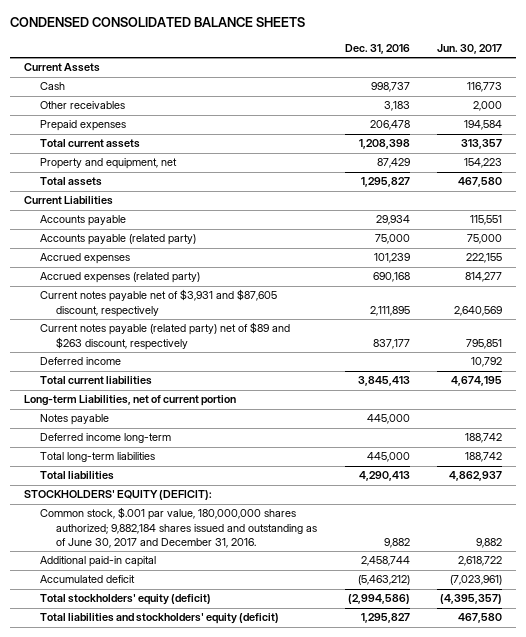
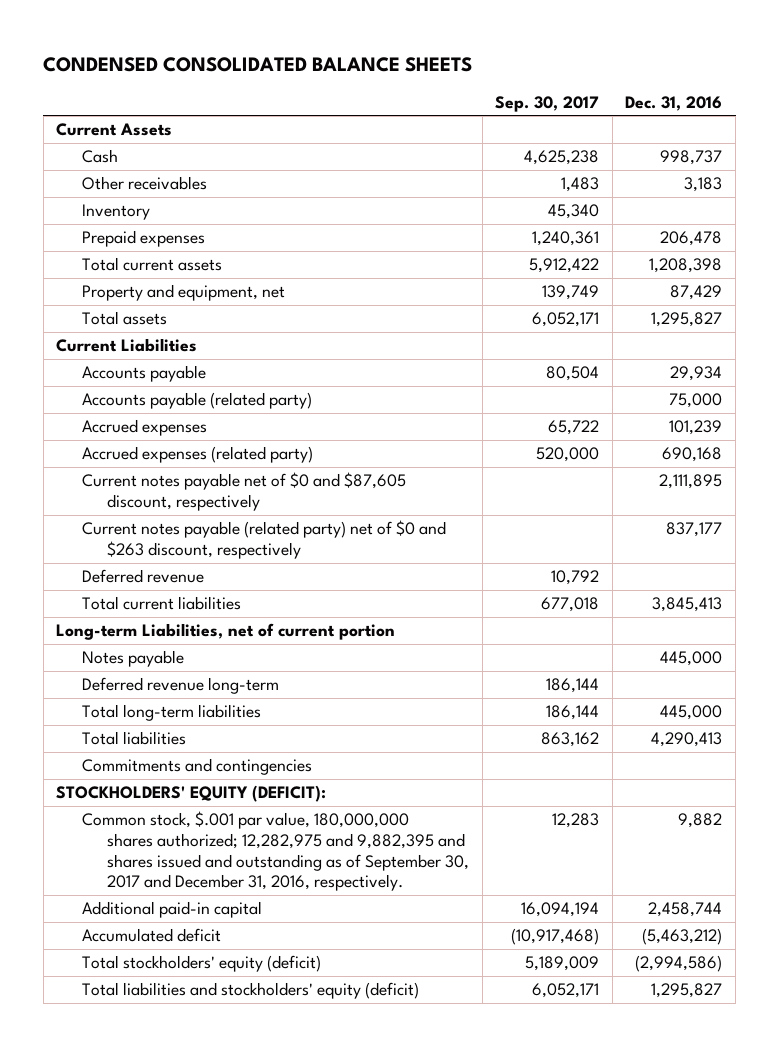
[437,43,503,54] Jun. 30, 2017 -> none
none -> [495,95,600,112] Sep. 30, 2017
none -> [81,204,150,221] Inventory
[40,289,278,317] Current notes payable net of $3,931 and $87,605 discount, respectively -> [81,472,406,512] Current notes payable net of $0 and $87,605 discount, respectively
[40,322,291,350] Current notes payable (related party) net of $89 and $263 discount, respectively -> [81,520,446,560] Current notes payable (related party) net of $0 and $263 discount, respectively
[40,357,122,366] Deferred income -> [81,569,204,584] Deferred revenue
[40,433,172,444] Deferred income long-term -> [81,677,279,695] Deferred revenue long-term
none -> [81,758,312,776] Commitments and contingencies
[40,507,318,549] Common stock, $.001 par value, 180,000,000 shares authorized; 9,882,184 shares issued and outstanding as of June 30, 2017 and December 31, 2016. -> [81,811,469,892] Common stock, $.001 par value, 180,000,000 shares authorized; 12,282,975 and 9,882,395 and shares issued and outstanding as of September 30, 2017 and December 31, 2016, respectively.

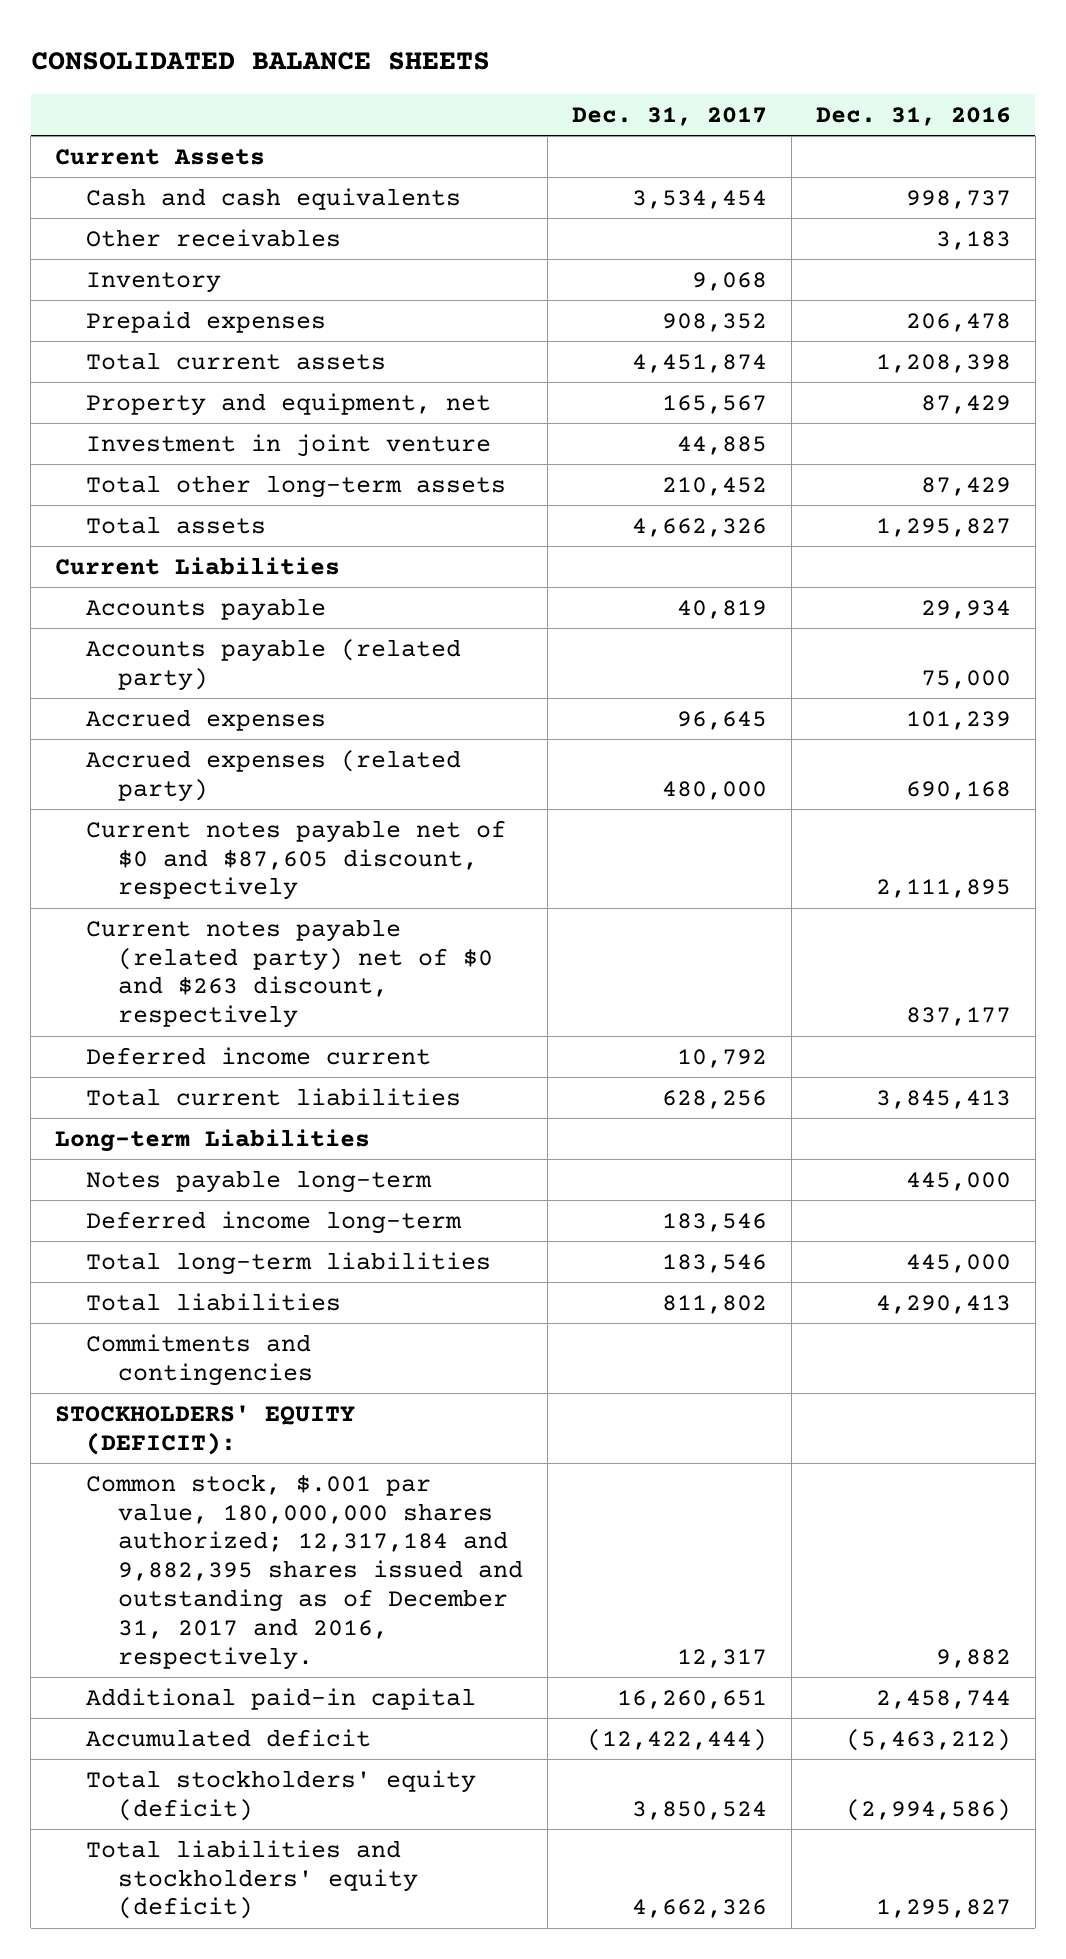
[43,56,473,72] CONDENSED CONSOLIDATED BALANCE SHEETS -> [30,52,490,71] CONSOLIDATED BALANCE SHEETS
[495,95,600,112] Sep. 30, 2017 -> none
none -> [571,106,767,126] Dec. 31, 2017
[81,149,118,164] Cash -> [86,187,462,210] Cash and cash equivalents
none -> [86,433,492,457] Investment in joint venture
none -> [86,474,507,498] Total other long-term assets
[81,569,204,584] Deferred revenue -> [86,1046,432,1065] Deferred income current
[56,623,396,641] Long-term Liabilities, net of current portion -> [55,1128,371,1152] Long-term Liabilities
[81,650,184,668] Notes payable -> [86,1169,433,1193] Notes payable long-term
[81,677,279,695] Deferred revenue long-term -> [86,1210,463,1234] Deferred income long-term
[81,811,469,892] Common stock, $.001 par value, 180,000,000 shares authorized; 12,282,975 and 9,882,395 and shares issued and outstanding as of September 30, 2017 and December 31, 2016, respectively. -> [86,1473,523,1670] Common stock, $.001 par value, 180,000,000 shares authorized; 12,317,184 and 9,882,395 shares issued and outstanding as of December 31, 2017 and 2016, respectively.

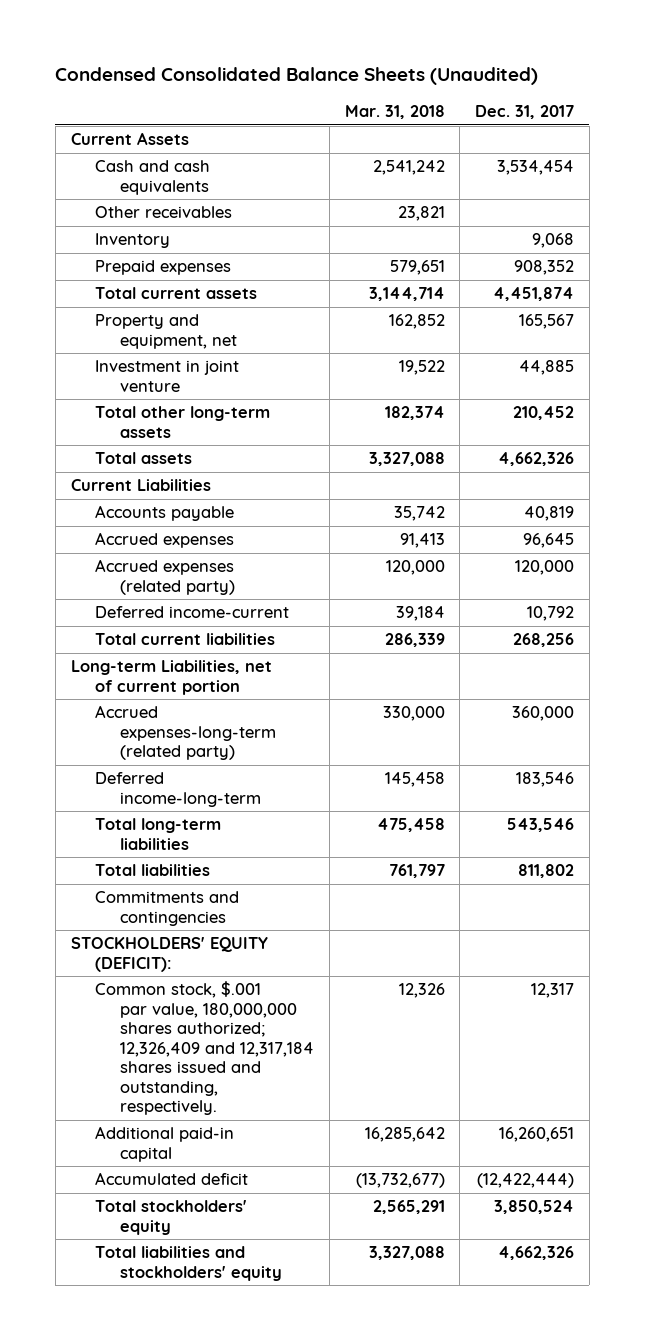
[30,52,490,71] CONSOLIDATED BALANCE SHEETS -> [55,67,539,86] Condensed Consolidated Balance Sheets (Unaudited)
[815,106,1011,126] Dec. 31, 2016 -> none
none -> [344,105,445,120] Mar. 31, 2018
[86,638,462,691] Accounts payable (related party) -> none
[86,819,507,901] Current notes payable net of $0 and $87,605 discount, respectively -> none
[86,918,493,1029] Current notes payable (related party) net of $0 and $263 discount, respectively -> none
[55,1128,371,1152] Long-term Liabilities -> none
[86,1169,433,1193] Notes payable long-term -> none
[661,780,767,800] 480,000 -> [515,560,575,576] 120,000
[86,1046,432,1065] Deferred income current -> [95,606,290,619] Deferred income-current
[661,1089,767,1109] 628,256 -> [513,633,575,648] 268,256
none -> [70,660,272,695] Long-term Liabilities, net of current portion
none -> [95,705,277,761] Accrued expenses-long-term (related party)
[86,1210,463,1234] Deferred income long-term -> [95,772,262,807] Deferred income-long-term
[661,1253,767,1273] 183,546 -> [507,818,575,833] 543,546
[86,1473,523,1670] Common stock, $.001 par value, 180,000,000 shares authorized; 12,317,184 and 9,882,395 shares issued and outstanding as of December 31, 2017 and 2016, respectively. -> [95,981,315,1116] Common stock, $.001 par value, 180,000,000 shares authorized; 12,326,409 and 12,317,184 shares issued and outstanding, respectively.
[86,1769,477,1821] Total stockholders' equity (deficit) -> [95,1200,248,1235] Total stockholders' equity
[86,1839,418,1920] Total liabilities and stockholders' equity (deficit) -> [95,1246,283,1281] Total liabilities and stockholders' equity

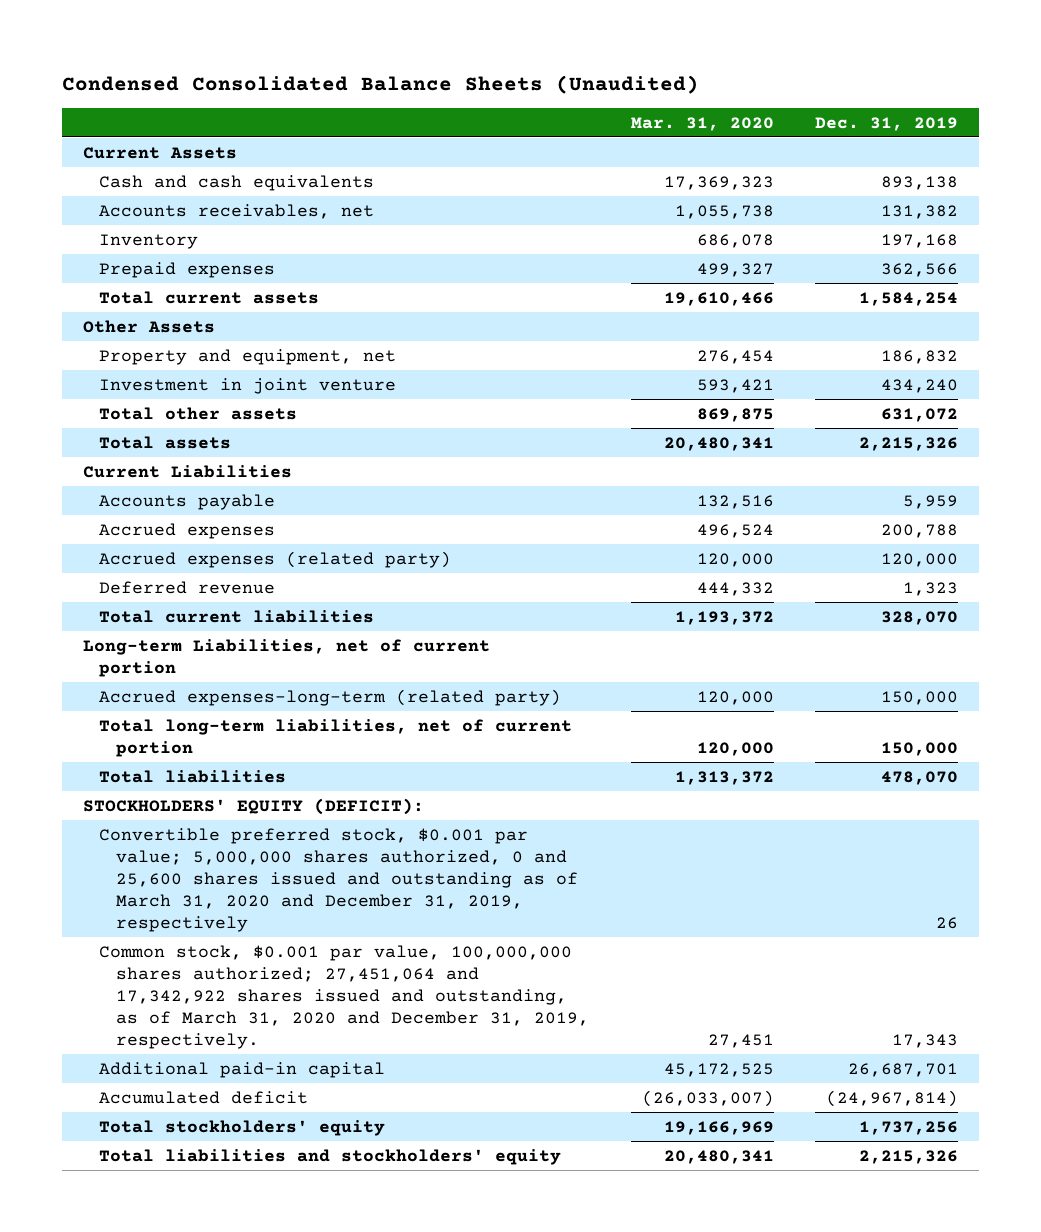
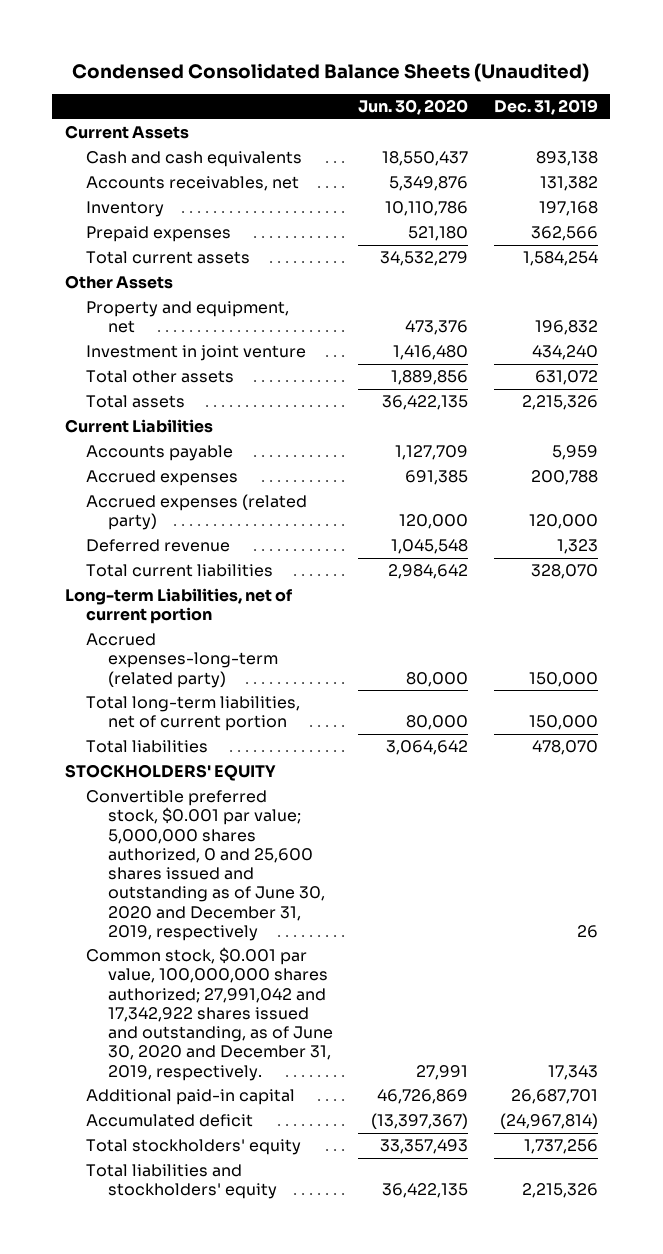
[630,116,774,131] Mar. 31, 2020 -> none
none -> [358,99,469,116] Jun. 30, 2020
[881,349,959,364] 186,832 -> [534,320,598,336] 196,832
[82,797,424,815] STOCKHOLDERS' EQUITY (DEFICIT): -> [65,764,277,782] STOCKHOLDERS' EQUITY
[99,827,579,932] Convertible preferred stock, $0.001 par value; 5,000,000 shares authorized, 0 and 25,600 shares issued and outstanding as of March 31, 2020 and December 31, 2019, respectively -> [86,790,325,941] Convertible preferred stock, $0.001 par value; 5,000,000 shares authorized, 0 and 25,600 shares issued and outstanding as of June 30, 2020 and December 31, 2019, respectively
[99,944,590,1049] Common stock, $0.001 par value, 100,000,000 shares authorized; 27,451,064 and 17,342,922 shares issued and outstanding, as of March 31, 2020 and December 31, 2019, respectively. -> [86,947,333,1081] Common stock, $0.001 par value, 100,000,000 shares authorized; 27,991,042 and 17,342,922 shares issued and outstanding, as of June 30, 2020 and December 31, 2019, respectively.

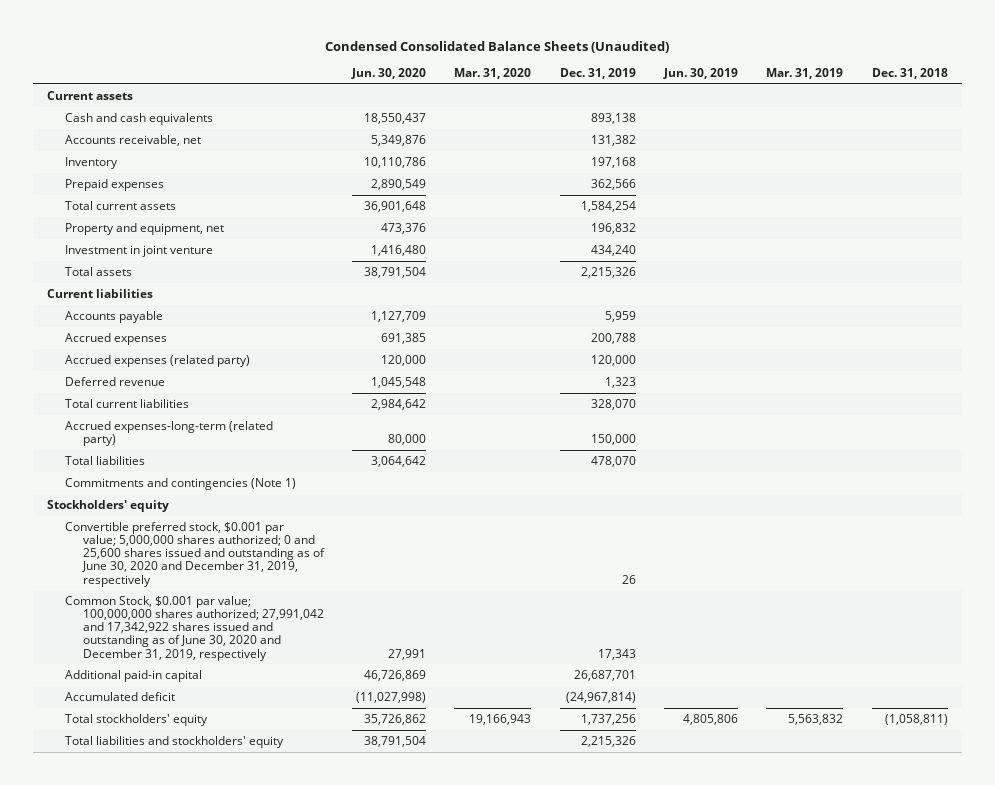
none -> [454,67,532,79] Mar. 31, 2020
none -> [662,67,738,79] Jun. 30, 2019
none -> [766,67,844,79] Mar. 31, 2019
none -> [871,67,948,79] Dec. 31, 2018
[65,125,190,140] Current Assets -> [47,90,134,100] Current assets
[86,176,300,192] Accounts receivables, net -> [64,134,201,146] Accounts receivable, net
[65,275,174,290] Other Assets -> none
[408,226,469,242] 521,180 -> [370,178,426,190] 2,890,549
[380,251,469,267] 34,532,279 -> [363,200,426,212] 36,901,648
[86,370,235,384] Total other assets -> none
[382,395,469,411] 36,422,135 -> [363,266,426,278] 38,791,504
[65,419,214,434] Current Liabilities -> [47,288,154,298] Current liabilities
[65,588,294,625] Long-term Liabilities, net of current portion -> none
[86,696,301,732] Total long-term liabilities, net of current portion -> none
none -> [64,477,296,490] Commitments and contingencies (Note 1)
[65,764,277,782] STOCKHOLDERS' EQUITY -> [47,499,170,512] Stockholders' equity
[86,790,325,941] Convertible preferred stock, $0.001 par value; 5,000,000 shares authorized, 0 and 25,600 shares issued and outstanding as of June 30, 2020 and December 31, 2019, respectively -> [64,521,325,587] Convertible preferred stock, $0.001 par value; 5,000,000 shares authorized; 0 and 25,600 shares issued and outstanding as of June 30, 2020 and December 31, 2019, respectively
[86,947,333,1081] Common stock, $0.001 par value, 100,000,000 shares authorized; 27,991,042 and 17,342,922 shares issued and outstanding, as of June 30, 2020 and December 31, 2019, respectively. -> [64,595,324,661] Common Stock, $0.001 par value; 100,000,000 shares authorized; 27,991,042 and 17,342,922 shares issued and outstanding as of June 30, 2020 and December 31, 2019, respectively
[371,1113,469,1130] (13,397,367) -> [355,691,426,703] (11,027,998)
[380,1139,469,1155] 33,357,493 -> [363,713,426,725] 35,726,862
[382,1183,469,1199] 36,422,135 -> [363,735,426,747] 38,791,504

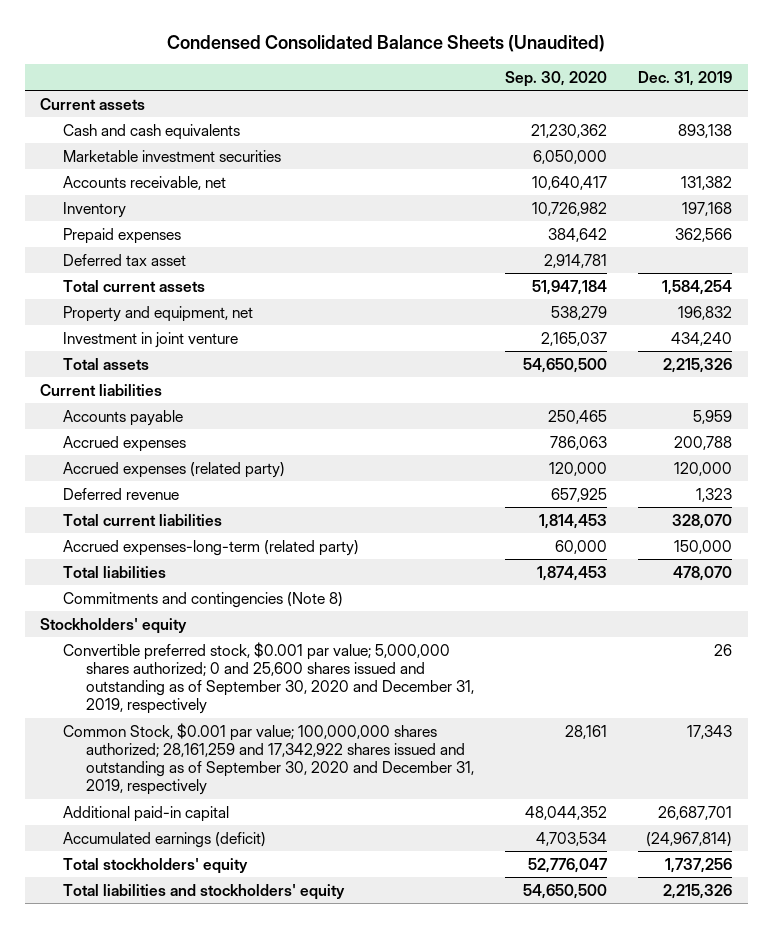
[350,67,426,79] Jun. 30, 2020 -> none
[454,67,532,79] Mar. 31, 2020 -> none
[662,67,738,79] Jun. 30, 2019 -> none
[766,67,844,79] Mar. 31, 2019 -> none
[871,67,948,79] Dec. 31, 2018 -> none
none -> [504,70,607,87] Sep. 30, 2020
none -> [62,149,281,162] Marketable investment securities
none -> [62,253,186,266] Deferred tax asset
[64,477,296,490] Commitments and contingencies (Note 1) -> [62,591,343,608] Commitments and contingencies (Note 8)
[64,521,325,587] Convertible preferred stock, $0.001 par value; 5,000,000 shares authorized; 0 and 25,600 shares issued and outstanding as of June 30, 2020 and December 31, 2019, respectively -> [62,641,474,715] Convertible preferred stock, $0.001 par value; 5,000,000 shares authorized; 0 and 25,600 shares issued and outstanding as of September 30, 2020 and December 31, 2019, respectively
[64,595,324,661] Common Stock, $0.001 par value; 100,000,000 shares authorized; 27,991,042 and 17,342,922 shares issued and outstanding as of June 30, 2020 and December 31, 2019, respectively -> [62,722,474,796] Common Stock, $0.001 par value; 100,000,000 shares authorized; 28,161,259 and 17,342,922 shares issued and outstanding as of September 30, 2020 and December 31, 2019, respectively
[64,691,175,701] Accumulated deficit -> [62,831,266,848] Accumulated earnings (deficit)

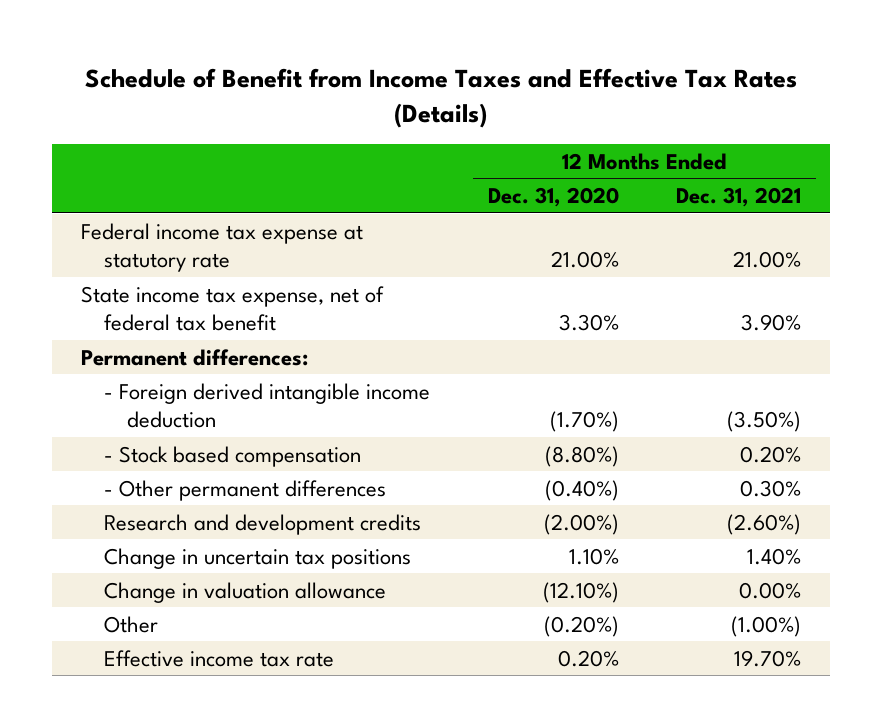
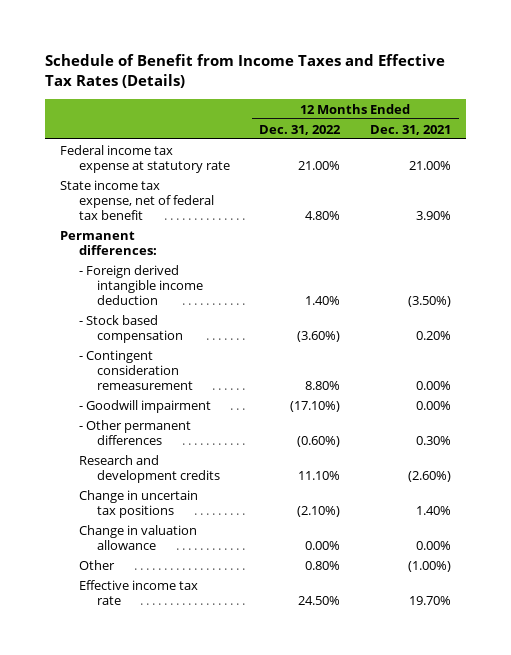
[487,186,619,207] Dec. 31, 2020 -> none
none -> [259,124,342,135] Dec. 31, 2022
none -> [78,349,194,391] - Contingent consideration remeasurement
none -> [78,399,211,413] - Goodwill impairment

